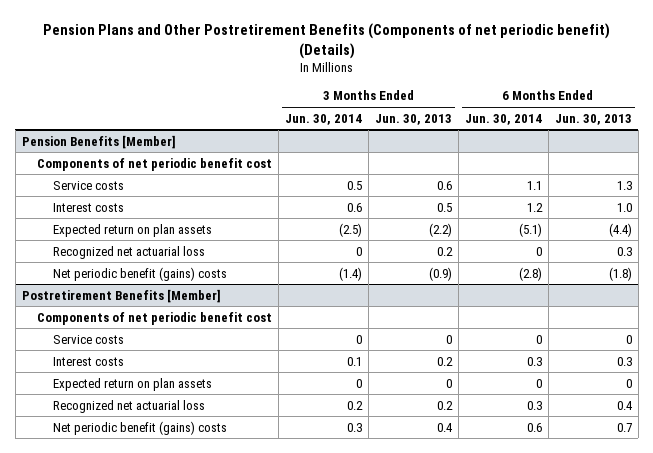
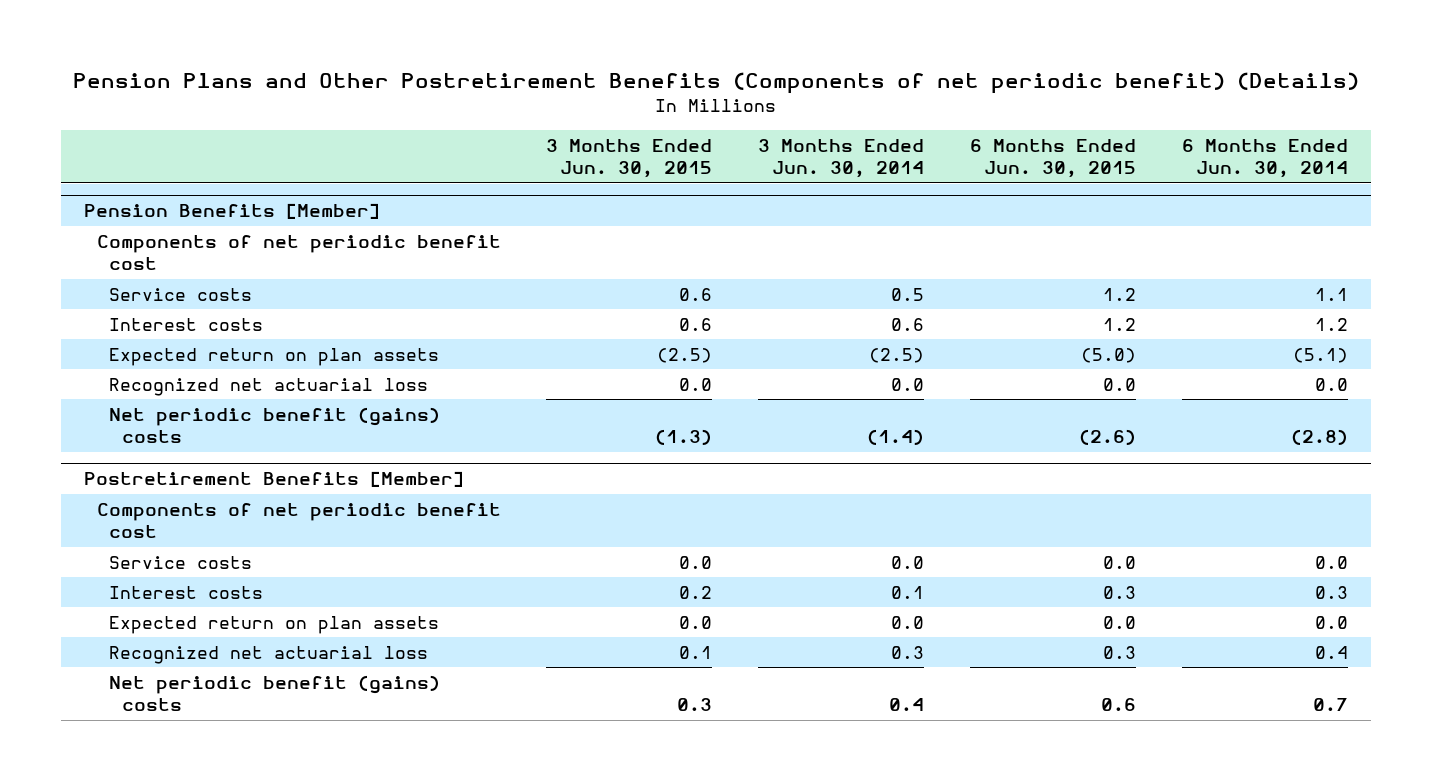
[374,113,452,125] Jun. 30, 2013 -> none
[554,113,632,125] Jun. 30, 2013 -> none
none -> [546,138,713,179] 3 Months Ended Jun. 30, 2015
none -> [970,138,1137,179] 6 Months Ended Jun. 30, 2015
[356,246,363,256] 0 -> [891,377,925,391] 0.0
[535,246,542,256] 0 -> [1315,377,1349,391] 0.0
[356,334,363,344] 0 -> [891,555,925,569] 0.0
[535,334,542,344] 0 -> [1315,555,1349,569] 0.0
[356,378,363,388] 0 -> [891,615,925,629] 0.0
[535,378,542,388] 0 -> [1315,615,1349,629] 0.0
[347,400,364,410] 0.2 -> [891,645,925,659] 0.3
[526,400,542,410] 0.3 -> [1315,645,1349,659] 0.4
[347,422,363,432] 0.3 -> [889,698,925,712] 0.4
[526,422,542,432] 0.6 -> [1313,698,1349,712] 0.7

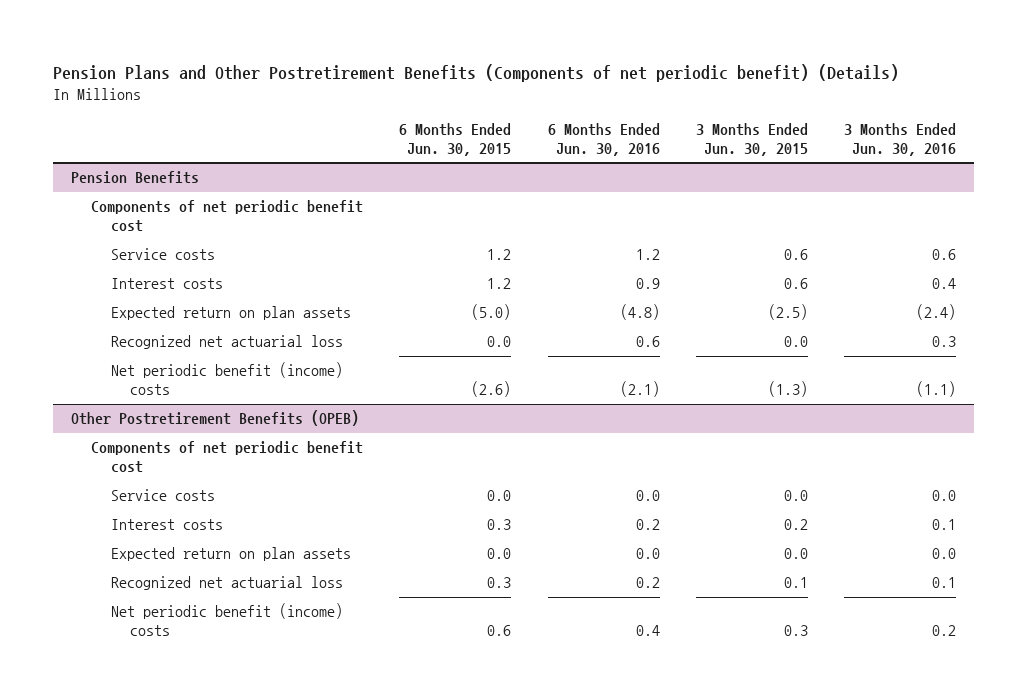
[758,138,925,179] 3 Months Ended Jun. 30, 2014 -> none
[1182,138,1349,179] 6 Months Ended Jun. 30, 2014 -> none
none -> [547,123,660,156] 6 Months Ended Jun. 30, 2016
none -> [844,123,957,156] 3 Months Ended Jun. 30, 2016
[84,203,381,220] Pension Benefits [Member] -> [71,171,200,185] Pension Benefits
[109,406,441,444] Net periodic benefit (gains) costs -> [110,362,343,396] Net periodic benefit (income) costs
[84,471,465,488] Postretirement Benefits [Member] -> [71,410,360,427] Other Postretirement Benefits (OPEB)
[109,674,441,712] Net periodic benefit (gains) costs -> [110,603,343,637] Net periodic benefit (income) costs

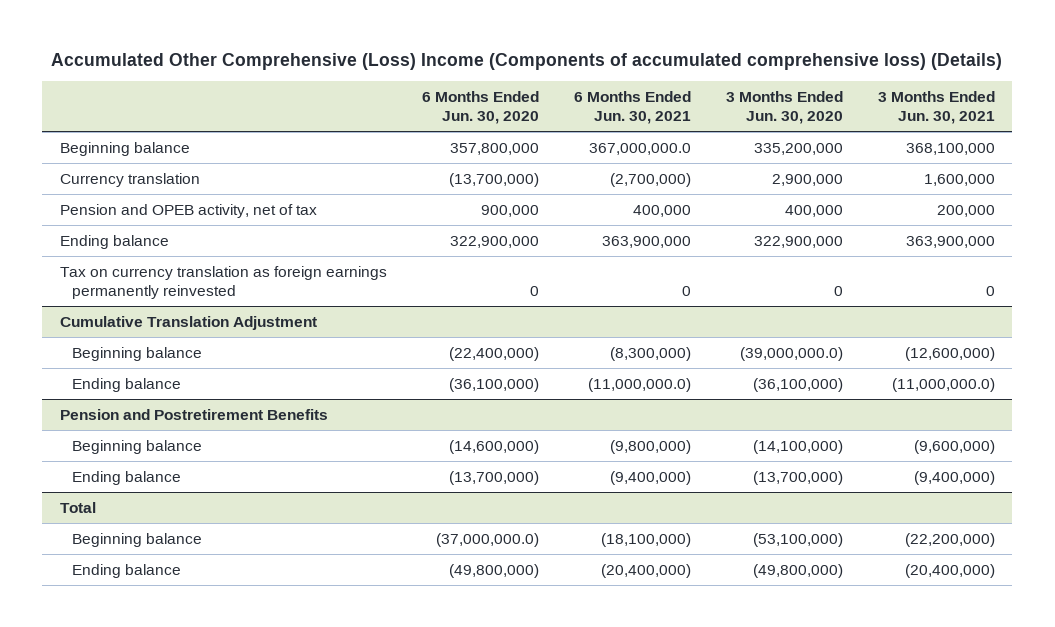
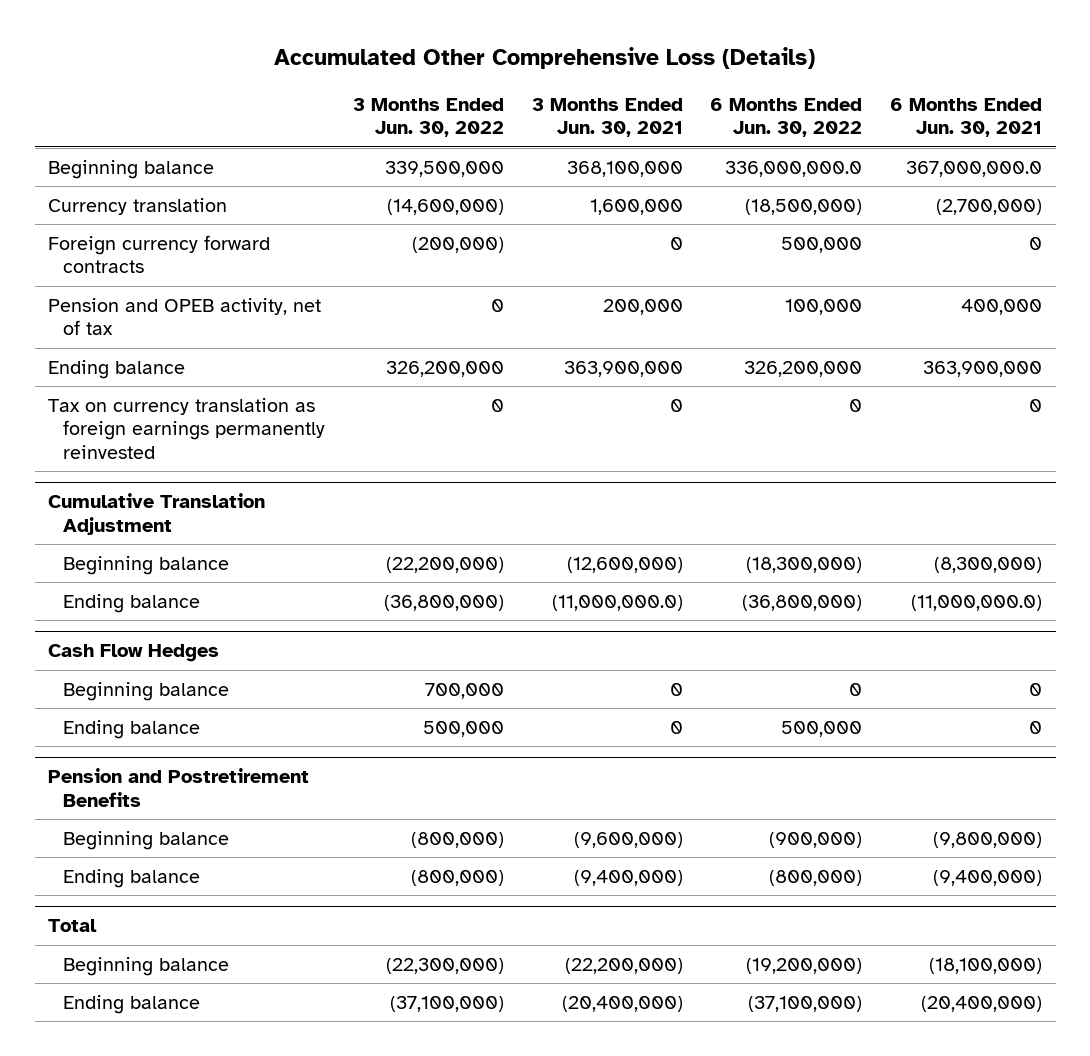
[51,53,1003,71] Accumulated Other Comprehensive (Loss) Income (Components of accumulated comprehensive loss) (Details) -> [274,47,816,70] Accumulated Other Comprehensive Loss (Details)
[421,91,539,125] 6 Months Ended Jun. 30, 2020 -> none
[725,91,843,125] 3 Months Ended Jun. 30, 2020 -> none
none -> [353,97,505,138] 3 Months Ended Jun. 30, 2022
none -> [710,97,863,138] 6 Months Ended Jun. 30, 2022
none -> [48,234,271,274] Foreign currency forward contracts
none -> [48,644,220,663] Cash Flow Hedges
none -> [63,681,230,701] Beginning balance
none -> [63,719,201,739] Ending balance

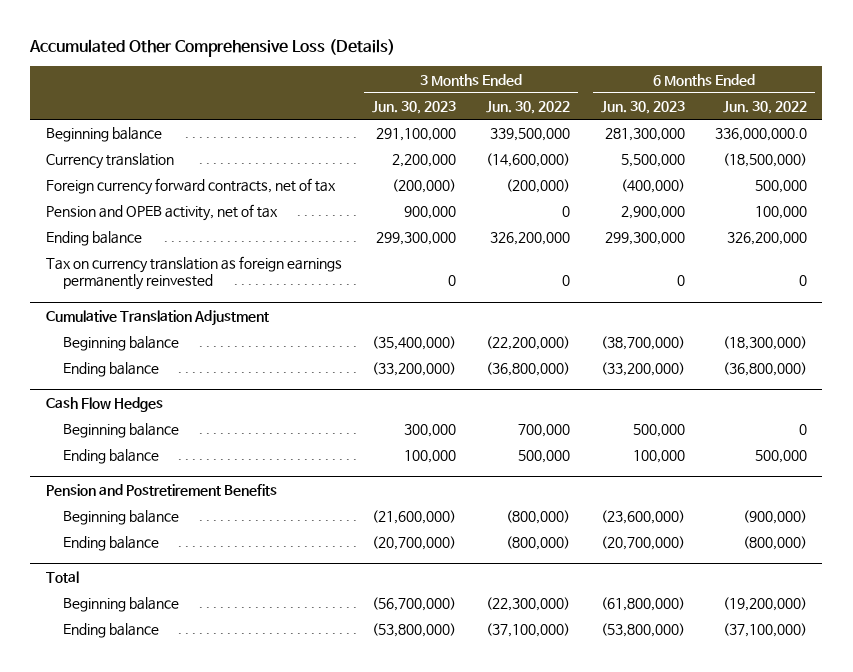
[531,97,683,138] 3 Months Ended Jun. 30, 2021 -> none
[889,97,1042,138] 6 Months Ended Jun. 30, 2021 -> none
none -> [371,100,456,114] Jun. 30, 2023
none -> [600,100,685,114] Jun. 30, 2023
[48,234,271,274] Foreign currency forward contracts -> [45,178,336,196] Foreign currency forward contracts, net of tax

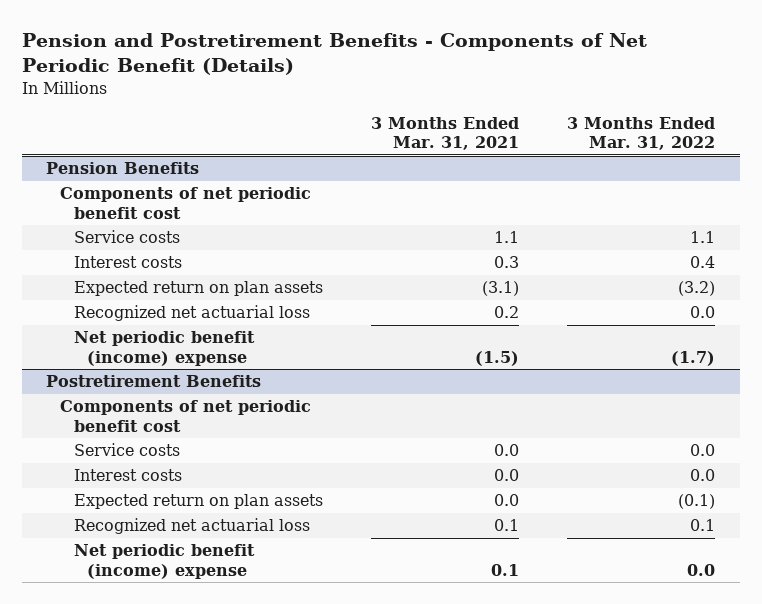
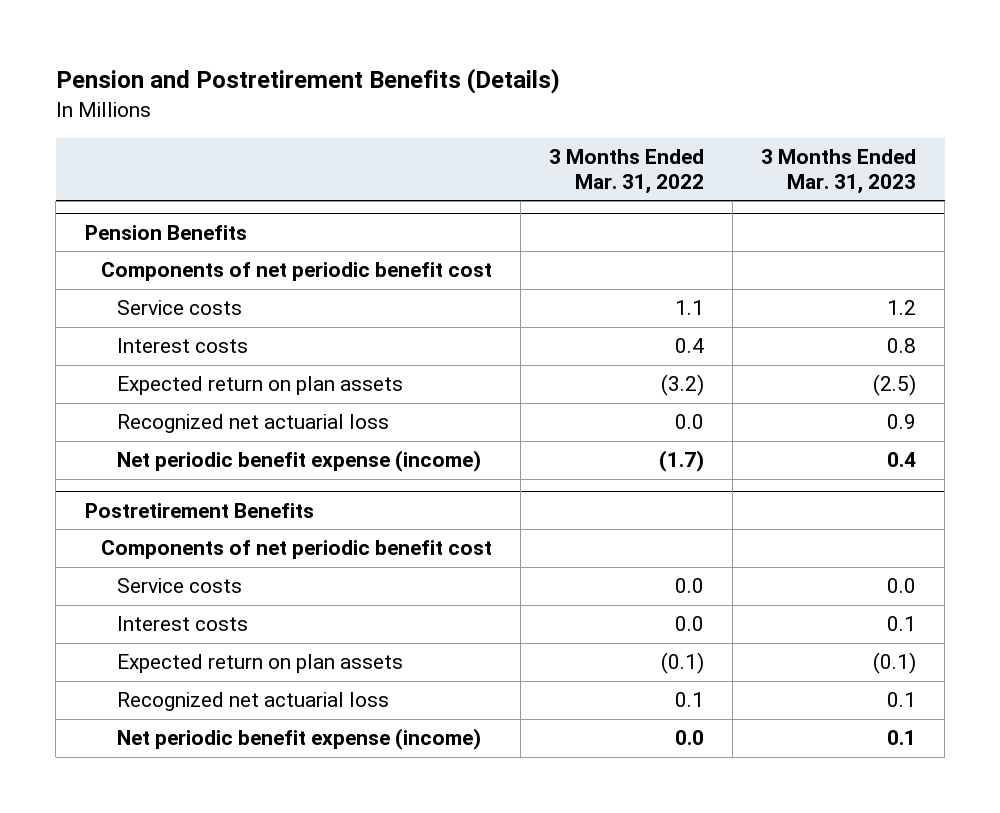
[22,33,648,76] Pension and Postretirement Benefits - Components of Net Periodic Benefit (Details) -> [55,68,560,95] Pension and Postretirement Benefits (Details)
[370,116,519,151] 3 Months Ended Mar. 31, 2021 -> none
none -> [760,148,916,194] 3 Months Ended Mar. 31, 2023
[73,331,255,366] Net periodic benefit (income) expense -> [116,450,481,473] Net periodic benefit expense (income)
[73,544,255,579] Net periodic benefit (income) expense -> [116,728,481,751] Net periodic benefit expense (income)

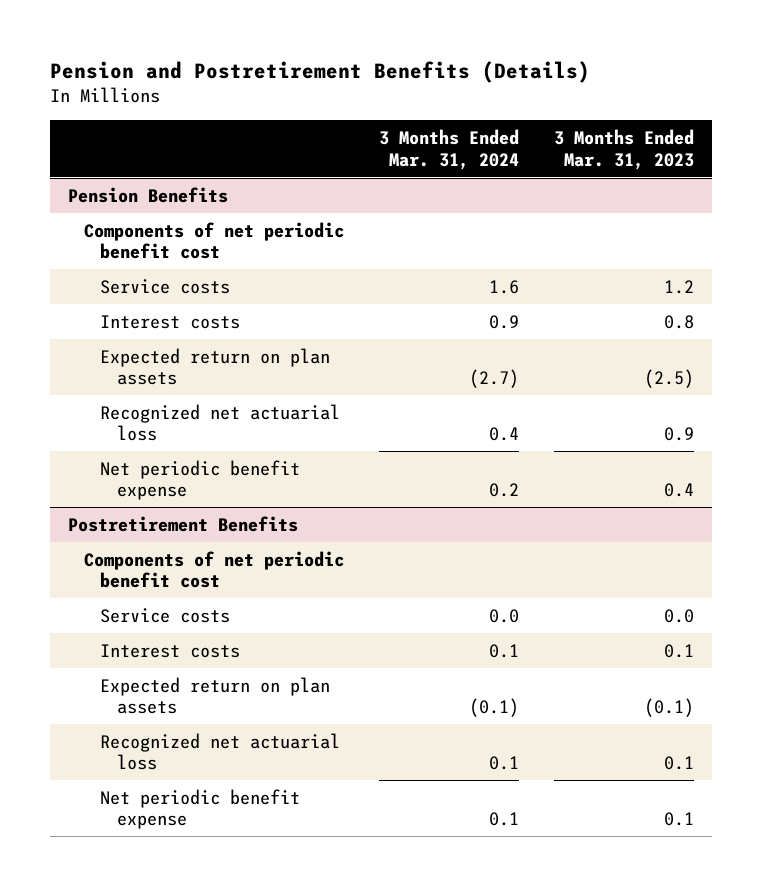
[548,148,704,194] 3 Months Ended Mar. 31, 2022 -> none
none -> [379,128,520,170] 3 Months Ended Mar. 31, 2024
[116,450,481,473] Net periodic benefit expense (income) -> [100,459,301,501] Net periodic benefit expense
[116,728,481,751] Net periodic benefit expense (income) -> [100,788,301,830] Net periodic benefit expense

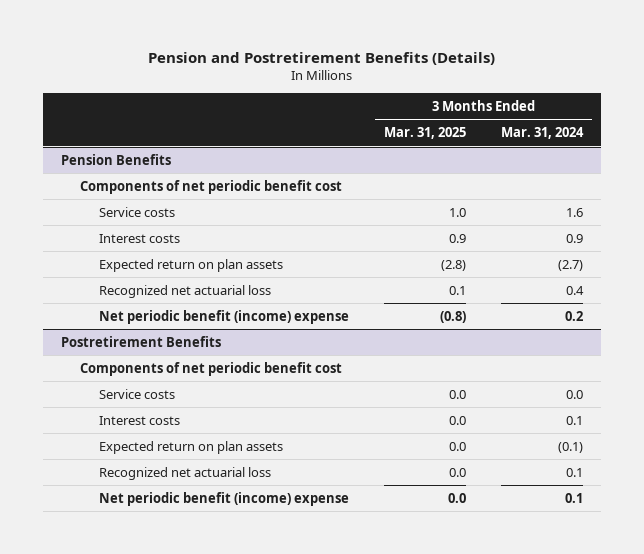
[554,128,695,170] 3 Months Ended Mar. 31, 2023 -> none
none -> [384,127,467,140] Mar. 31, 2025
[100,459,301,501] Net periodic benefit expense -> [98,309,349,324] Net periodic benefit (income) expense
[100,788,301,830] Net periodic benefit expense -> [98,491,349,506] Net periodic benefit (income) expense

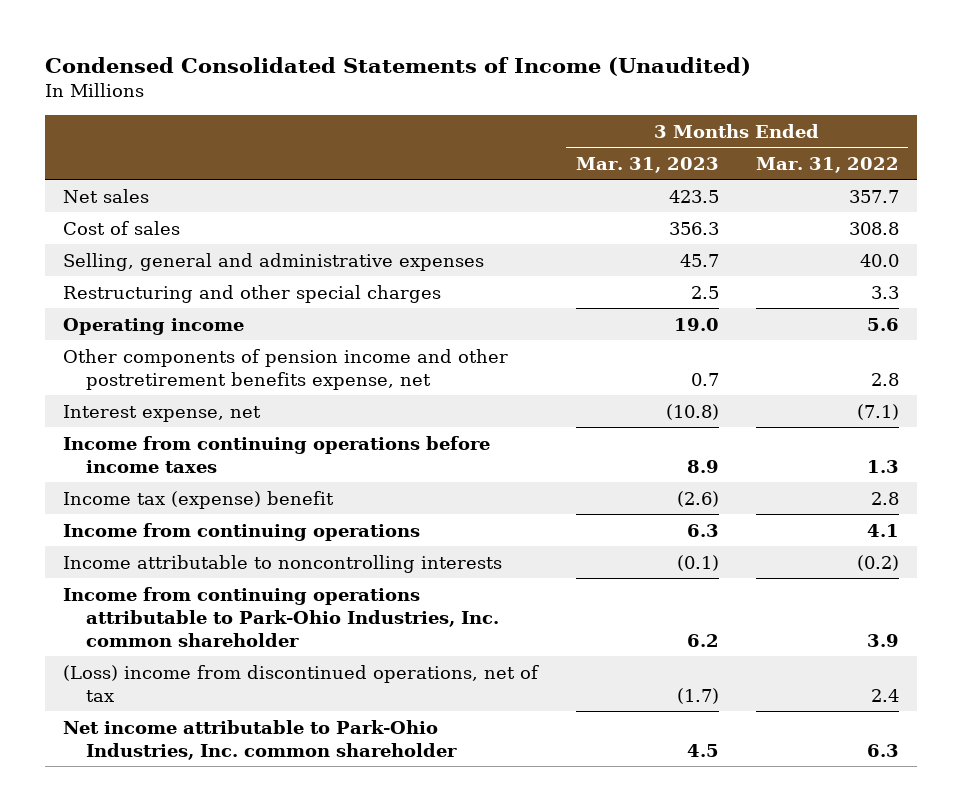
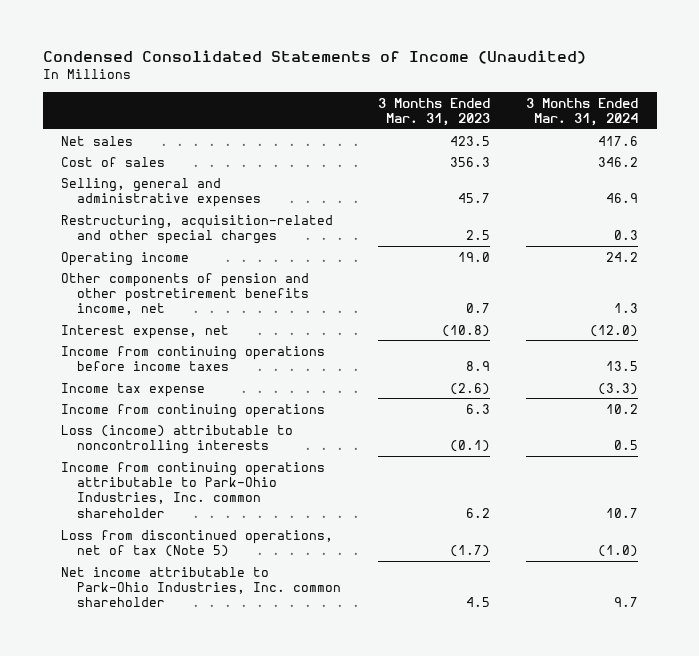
[755,156,899,173] Mar. 31, 2022 -> none
none -> [526,97,639,127] 3 Months Ended Mar. 31, 2024
[63,284,442,303] Restructuring and other special charges -> [60,214,333,244] Restructuring, acquisition-related and other special charges
[63,348,509,390] Other components of pension income and other postretirement benefits expense, net -> [60,272,310,316] Other components of pension and other postretirement benefits income, net
[63,490,335,509] Income tax (expense) benefit -> [60,382,205,397] Income tax expense
[63,554,503,573] Income attributable to noncontrolling interests -> [60,424,293,454] Loss (income) attributable to noncontrolling interests
[63,664,540,702] (Loss) income from discontinued operations, net of tax -> [60,529,333,557] Loss from discontinued operations, net of tax (Note 5)

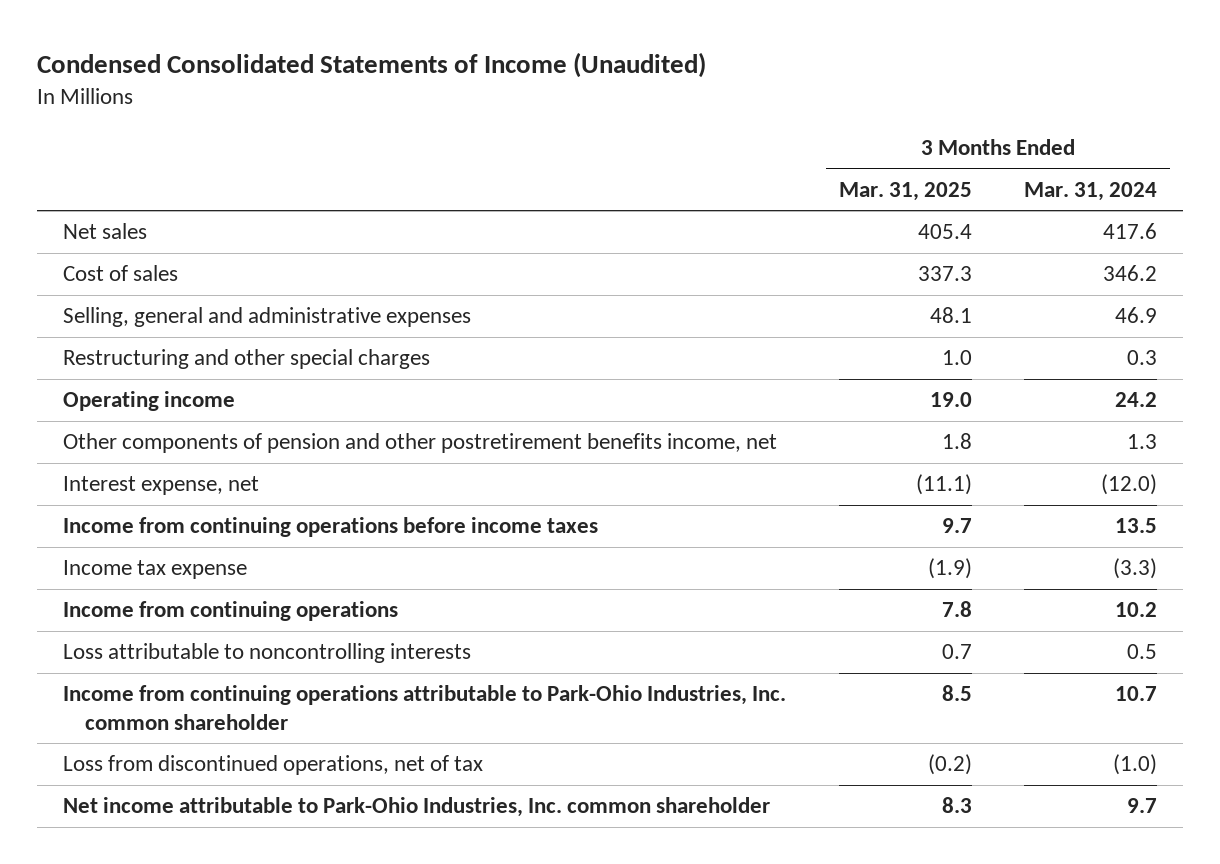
[377,97,490,127] 3 Months Ended Mar. 31, 2023 -> none
none -> [838,181,972,201] Mar. 31, 2025
[60,214,333,244] Restructuring, acquisition-related and other special charges -> [63,349,431,370] Restructuring and other special charges
[60,424,293,454] Loss (income) attributable to noncontrolling interests -> [63,643,472,664] Loss attributable to noncontrolling interests
[60,529,333,557] Loss from discontinued operations, net of tax (Note 5) -> [63,755,484,776] Loss from discontinued operations, net of tax

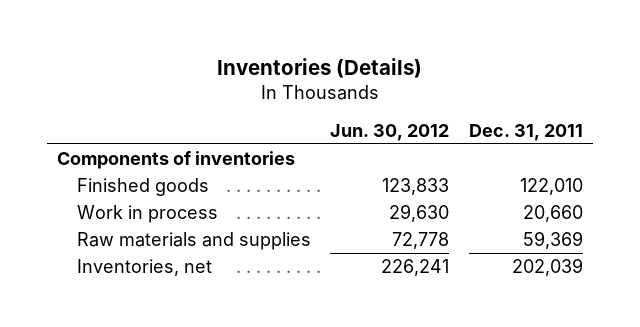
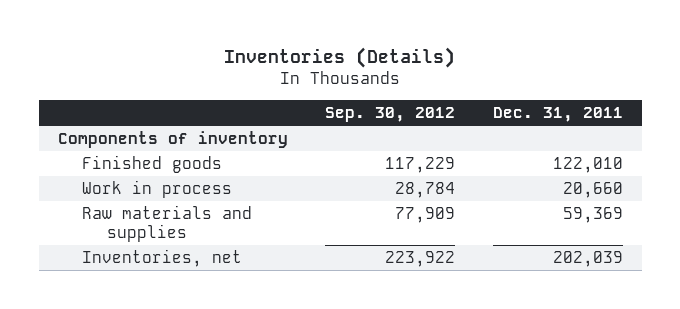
[330,123,450,141] Jun. 30, 2012 -> none
none -> [325,107,456,123] Sep. 30, 2012
[57,150,296,169] Components of inventories -> [57,131,288,149] Components of inventory

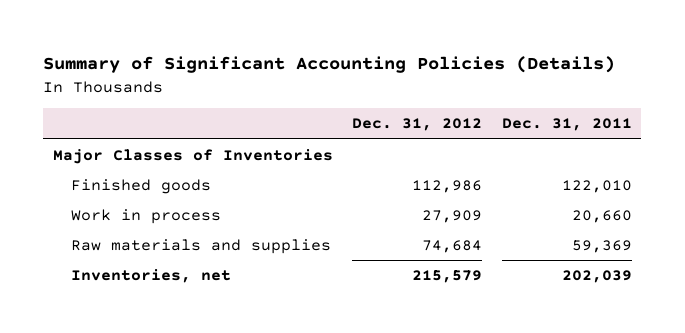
[224,47,456,69] Inventories (Details) -> [43,56,616,74] Summary of Significant Accounting Policies (Details)
[325,107,456,123] Sep. 30, 2012 -> none
none -> [352,118,483,132] Dec. 31, 2012
[57,131,288,149] Components of inventory -> [52,149,333,165] Major Classes of Inventories

